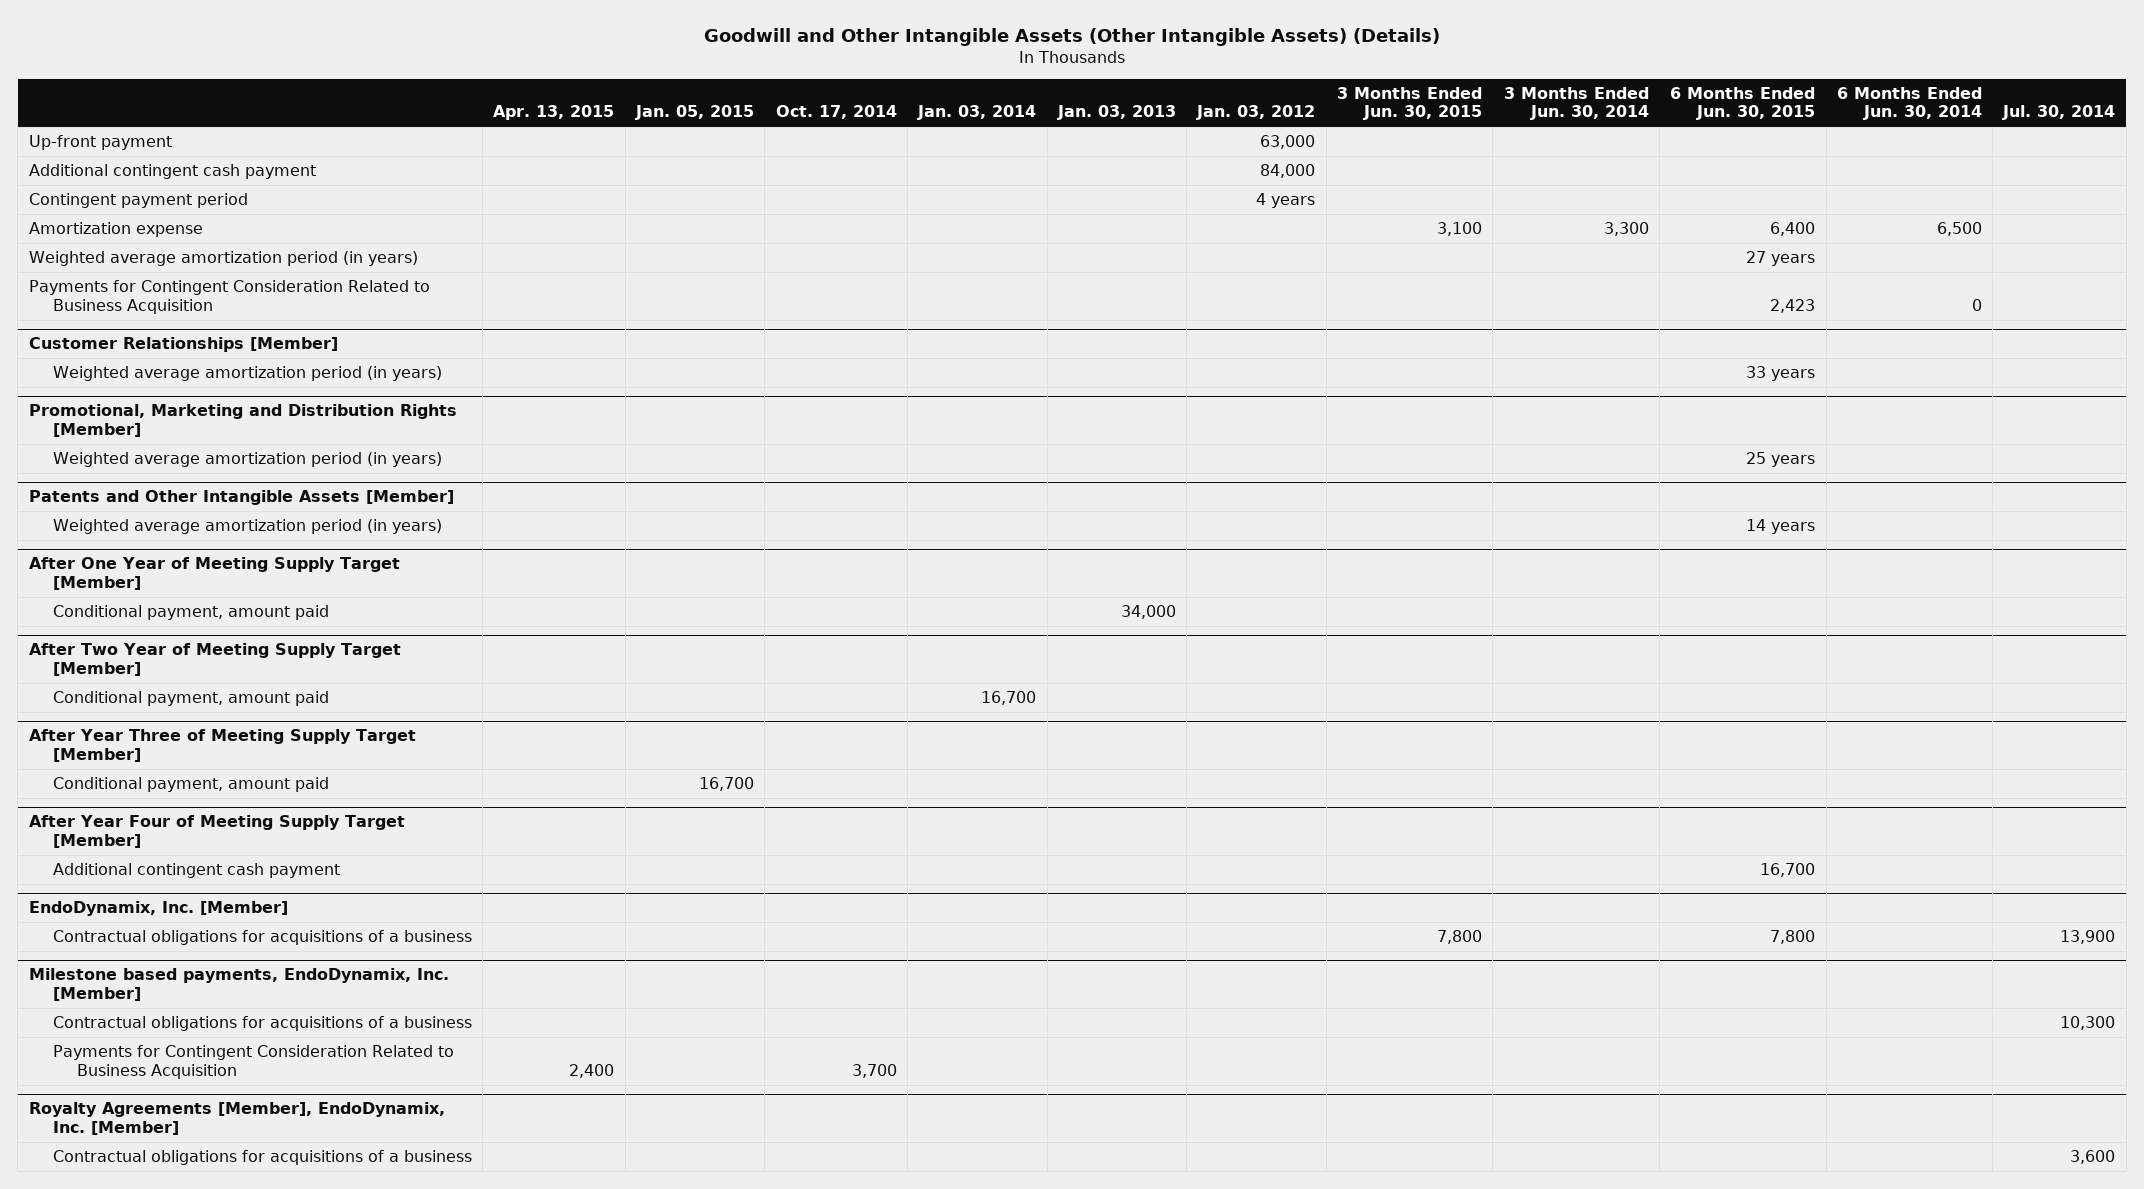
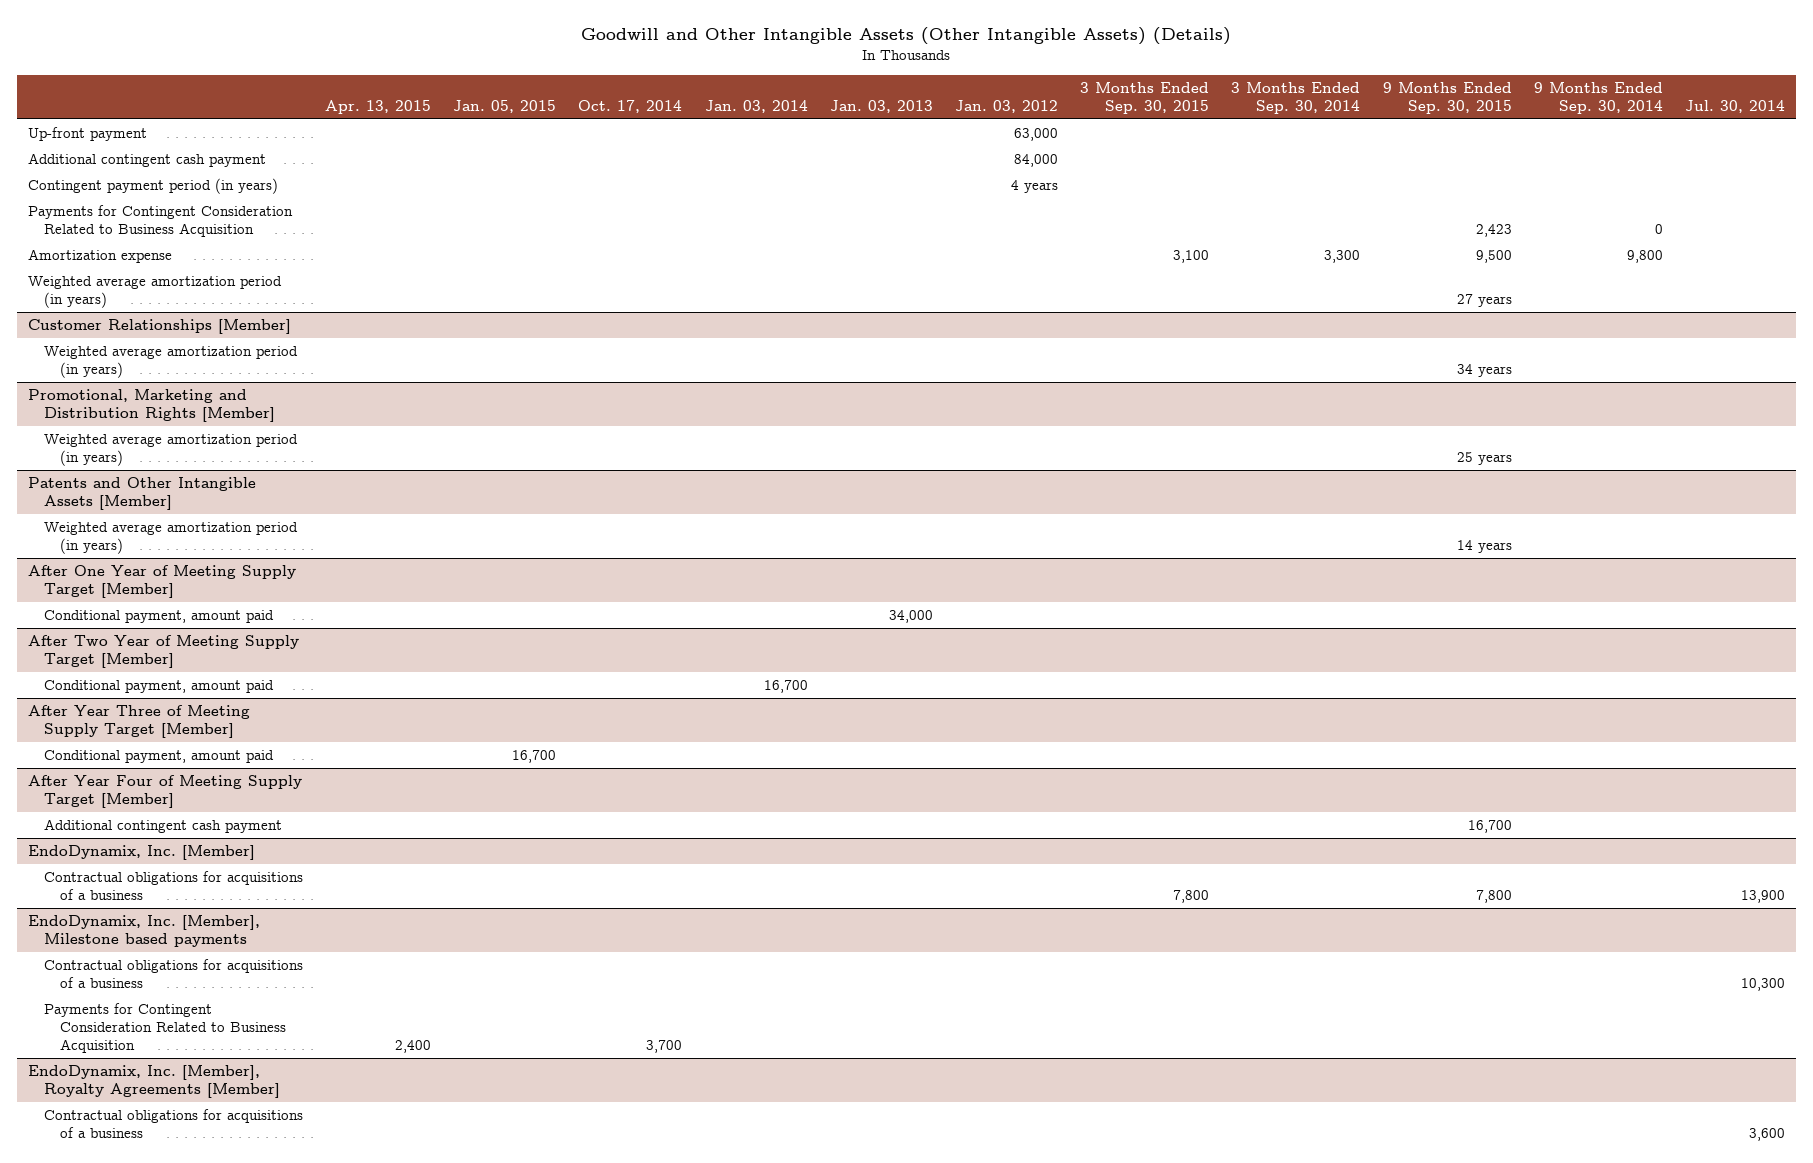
[1337,86,1483,121] 3 Months Ended Jun. 30, 2015 -> none
[1503,86,1649,121] 3 Months Ended Jun. 30, 2014 -> none
[1670,86,1816,121] 6 Months Ended Jun. 30, 2015 -> none
[1836,86,1982,121] 6 Months Ended Jun. 30, 2014 -> none
none -> [1080,82,1210,115] 3 Months Ended Sep. 30, 2015
none -> [1231,82,1361,115] 3 Months Ended Sep. 30, 2014
none -> [1382,82,1512,115] 9 Months Ended Sep. 30, 2015
none -> [1533,82,1663,115] 9 Months Ended Sep. 30, 2014
[28,193,248,209] Contingent payment period -> [28,177,279,194] Contingent payment period (in years)
[28,280,430,314] Payments for Contingent Consideration Related to Business Acquisition -> [28,204,294,238] Payments for Contingent Consideration Related to Business Acquisition
[28,968,449,1001] Milestone based payments, EndoDynamix, Inc. [Member] -> [28,914,261,948] EndoDynamix, Inc. [Member], Milestone based payments
[28,1102,445,1135] Royalty Agreements [Member], EndoDynamix, Inc. [Member] -> [28,1064,280,1099] EndoDynamix, Inc. [Member], Royalty Agreements [Member]

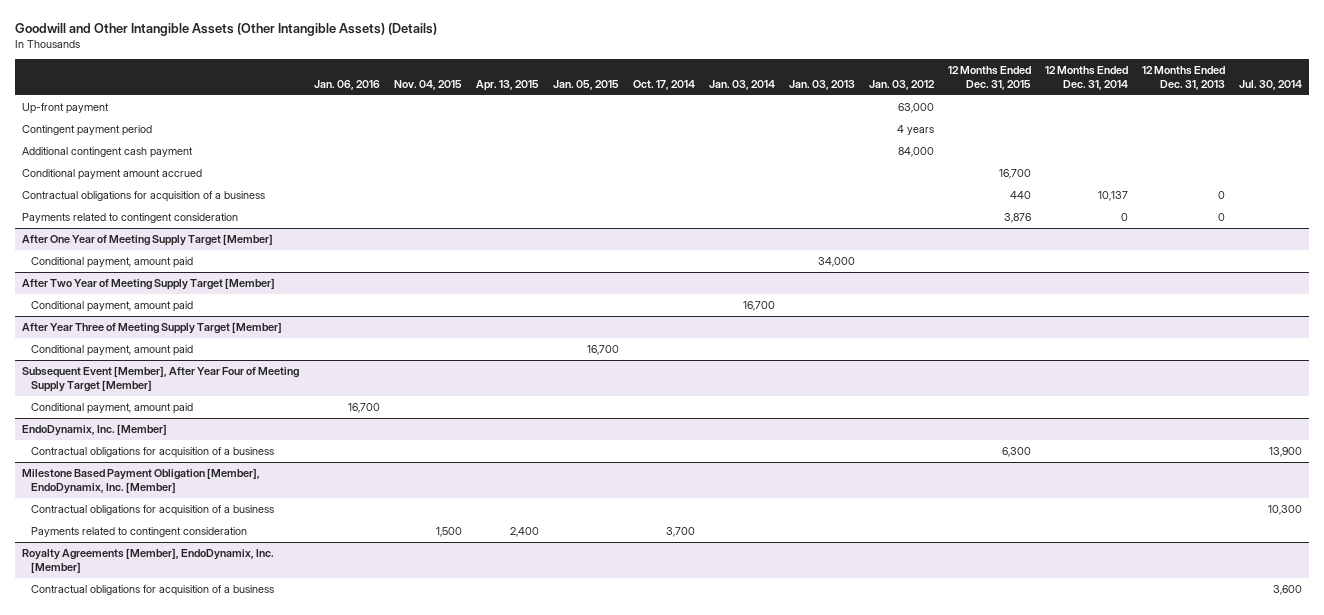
[1080,82,1210,115] 3 Months Ended Sep. 30, 2015 -> none
[1231,82,1361,115] 3 Months Ended Sep. 30, 2014 -> none
[1382,82,1512,115] 9 Months Ended Sep. 30, 2015 -> none
[1533,82,1663,115] 9 Months Ended Sep. 30, 2014 -> none
none -> [313,79,380,90] Jan. 06, 2016
none -> [393,79,462,90] Nov. 04, 2015
none -> [947,65,1031,90] 12 Months Ended Dec. 31, 2015
none -> [1044,65,1128,90] 12 Months Ended Dec. 31, 2014
none -> [1141,65,1225,90] 12 Months Ended Dec. 31, 2013
none -> [22,125,153,137] Contingent payment period
[28,177,279,194] Contingent payment period (in years) -> none
[28,248,173,263] Amortization expense -> none
[28,275,283,309] Weighted average amortization period (in years) -> none
[28,318,292,334] Customer Relationships [Member] -> none
[43,345,298,379] Weighted average amortization period (in years) -> none
[28,388,275,423] Promotional, Marketing and Distribution Rights [Member] -> none
[43,433,298,467] Weighted average amortization period (in years) -> none
[28,476,257,511] Patents and Other Intangible Assets [Member] -> none
[43,521,298,555] Weighted average amortization period (in years) -> none
none -> [22,169,203,181] Conditional payment amount accrued
none -> [22,191,266,203] Contractual obligations for acquisition of a business
[28,204,294,238] Payments for Contingent Consideration Related to Business Acquisition -> [22,213,239,224] Payments related to contingent consideration
[43,818,282,833] Additional contingent cash payment -> none
[28,774,303,809] After Year Four of Meeting Supply Target [Member] -> [22,366,300,393] Subsequent Event [Member], After Year Four of Meeting Supply Target [Member]
none -> [31,403,194,415] Conditional payment, amount paid
[43,870,303,901] Contractual obligations for acquisitions of a business -> [31,447,275,459] Contractual obligations for acquisition of a business
[28,914,261,948] EndoDynamix, Inc. [Member], Milestone based payments -> [22,468,261,495] Milestone Based Payment Obligation [Member], EndoDynamix, Inc. [Member]
[43,958,303,989] Contractual obligations for acquisitions of a business -> [31,505,275,517] Contractual obligations for acquisition of a business
[43,1002,286,1054] Payments for Contingent Consideration Related to Business Acquisition -> [31,527,248,538] Payments related to contingent consideration
[28,1064,280,1099] EndoDynamix, Inc. [Member], Royalty Agreements [Member] -> [22,548,275,574] Royalty Agreements [Member], EndoDynamix, Inc. [Member]
[43,1108,303,1139] Contractual obligations for acquisitions of a business -> [31,585,275,597] Contractual obligations for acquisition of a business

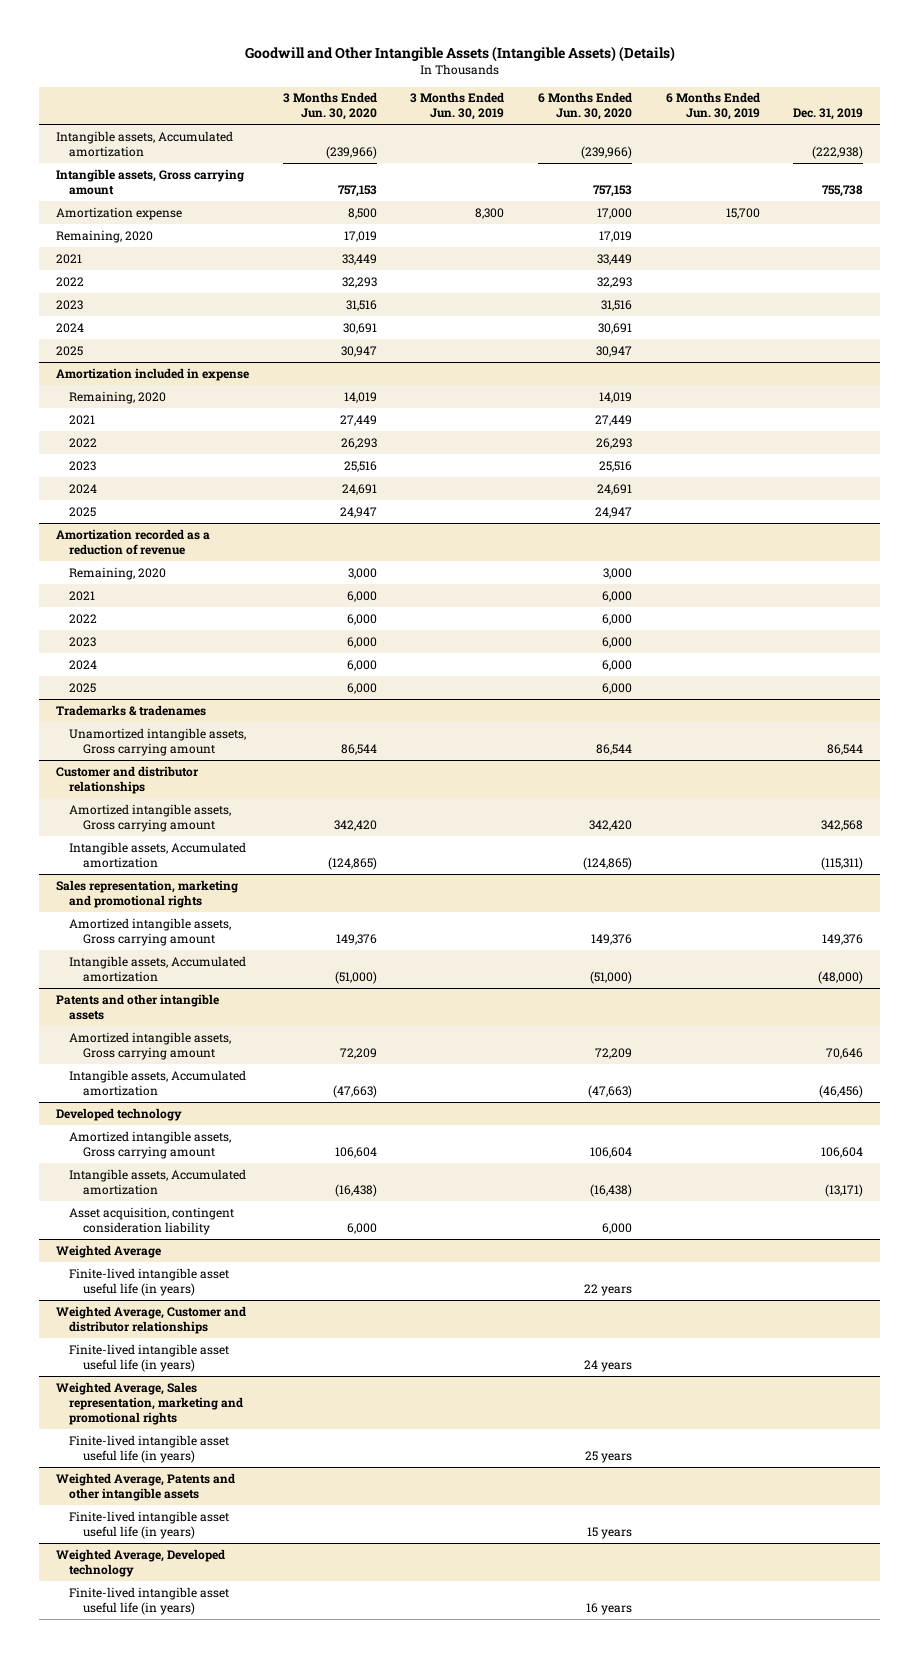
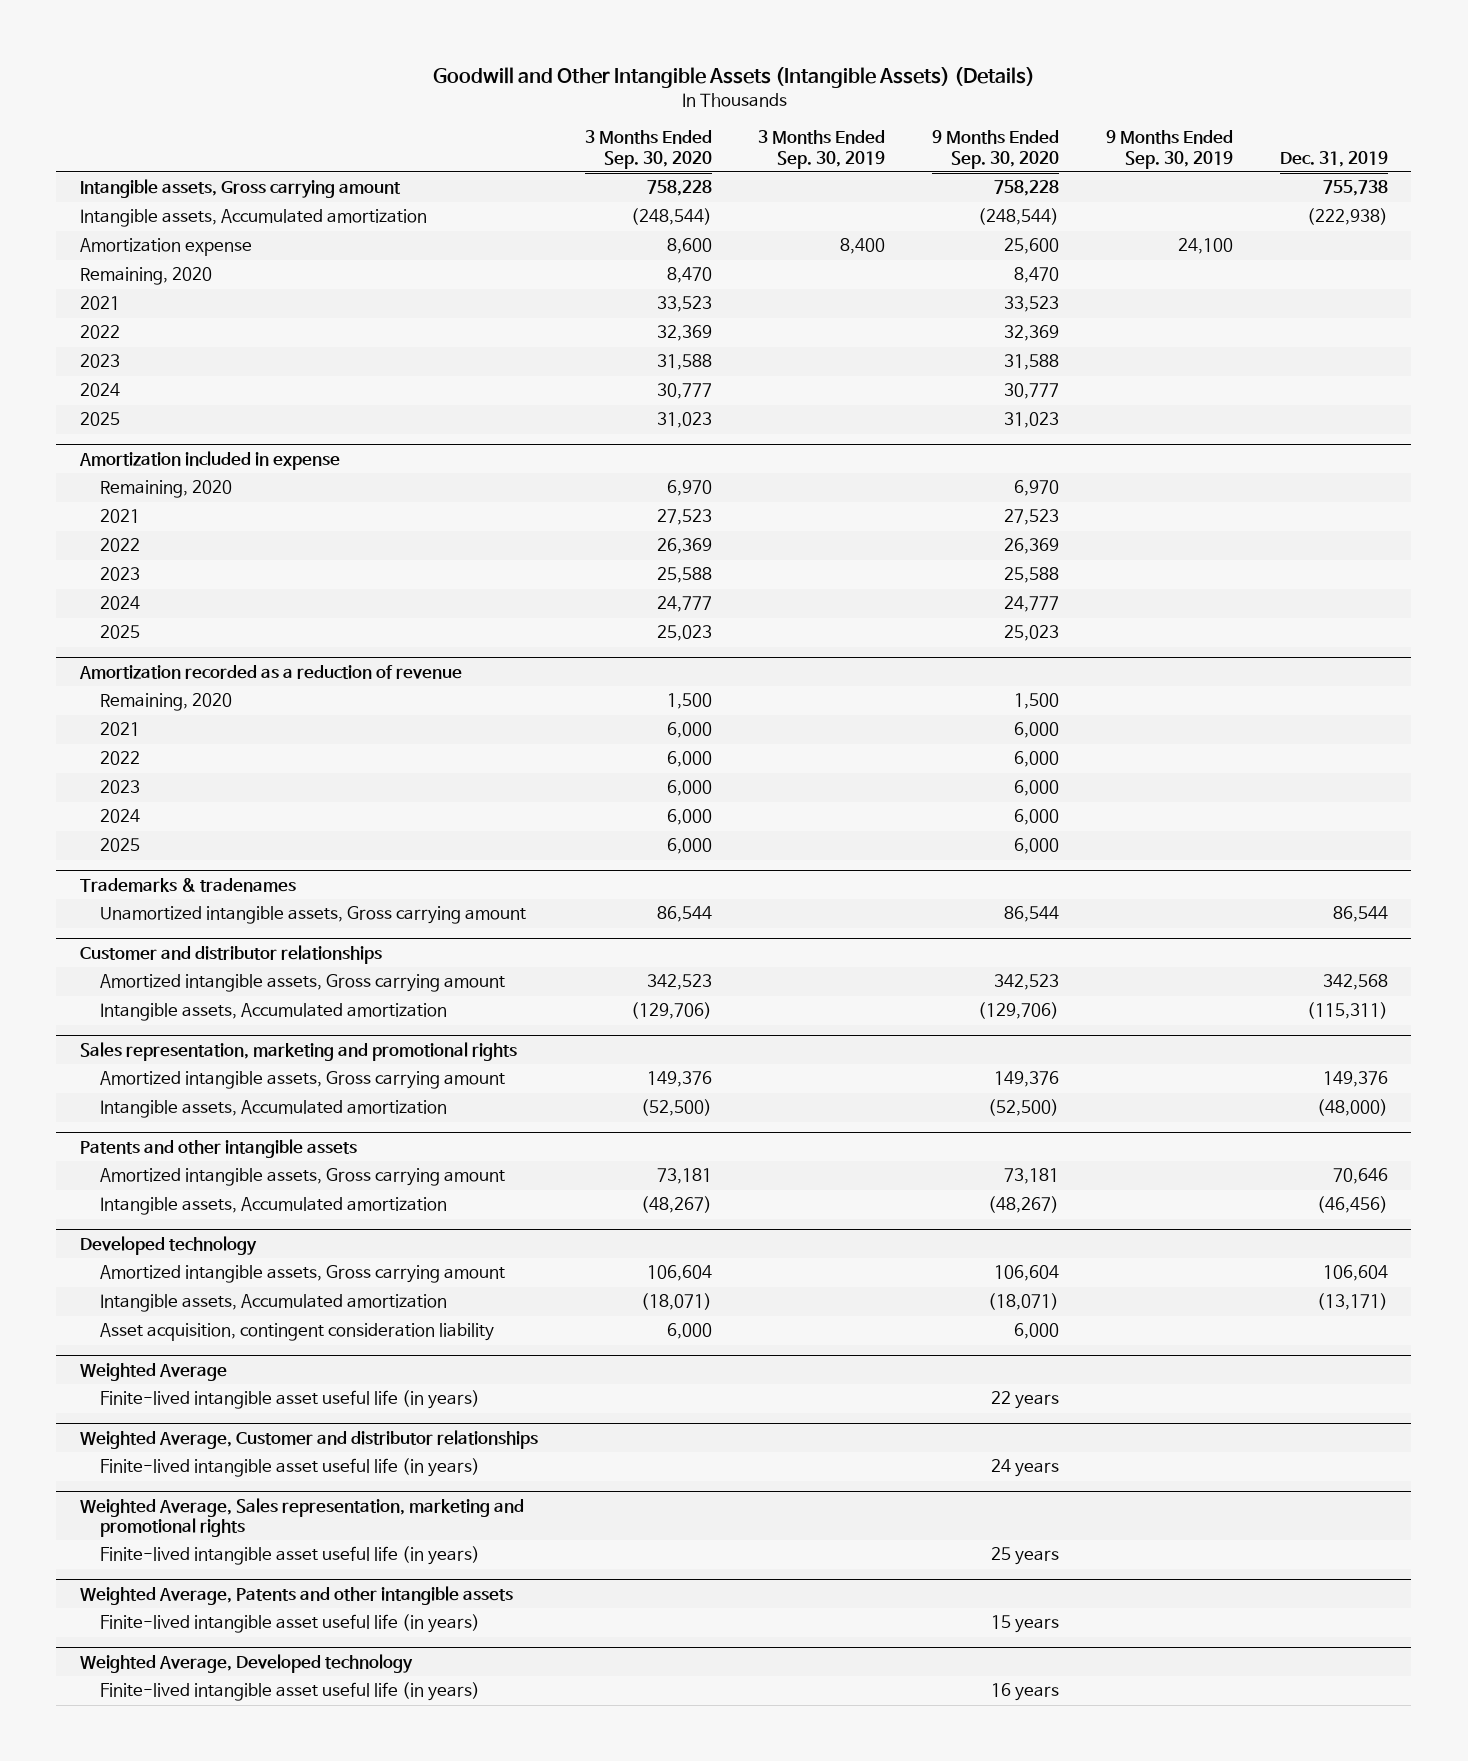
[282,92,377,121] 3 Months Ended Jun. 30, 2020 -> none
[410,92,505,121] 3 Months Ended Jun. 30, 2019 -> none
[537,92,632,121] 6 Months Ended Jun. 30, 2020 -> none
[665,92,760,121] 6 Months Ended Jun. 30, 2019 -> none
none -> [584,130,712,169] 3 Months Ended Sep. 30, 2020
none -> [758,130,886,169] 3 Months Ended Sep. 30, 2019
none -> [932,130,1060,169] 9 Months Ended Sep. 30, 2020
none -> [1106,130,1234,169] 9 Months Ended Sep. 30, 2019
[55,130,233,157] Intangible assets, Accumulated amortization -> [79,209,427,228] Intangible assets, Accumulated amortization

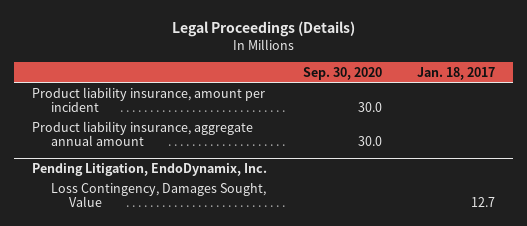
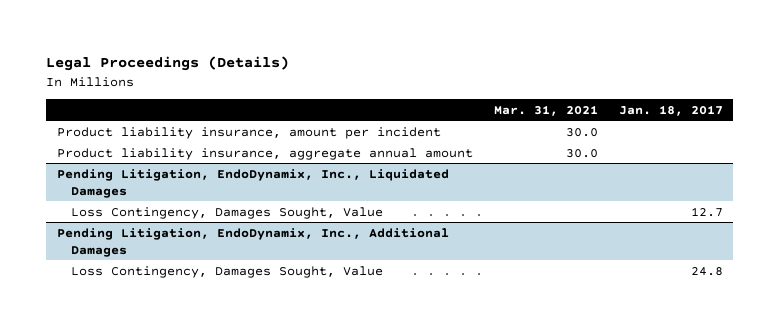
[302,66,382,80] Sep. 30, 2020 -> none
none -> [493,104,598,116] Mar. 31, 2021
[31,162,267,176] Pending Litigation, EndoDynamix, Inc. -> [56,168,449,198] Pending Litigation, EndoDynamix, Inc., Liquidated Damages
none -> [56,227,449,257] Pending Litigation, EndoDynamix, Inc., Additional Damages
none -> [71,265,384,278] Loss Contingency, Damages Sought, Value

